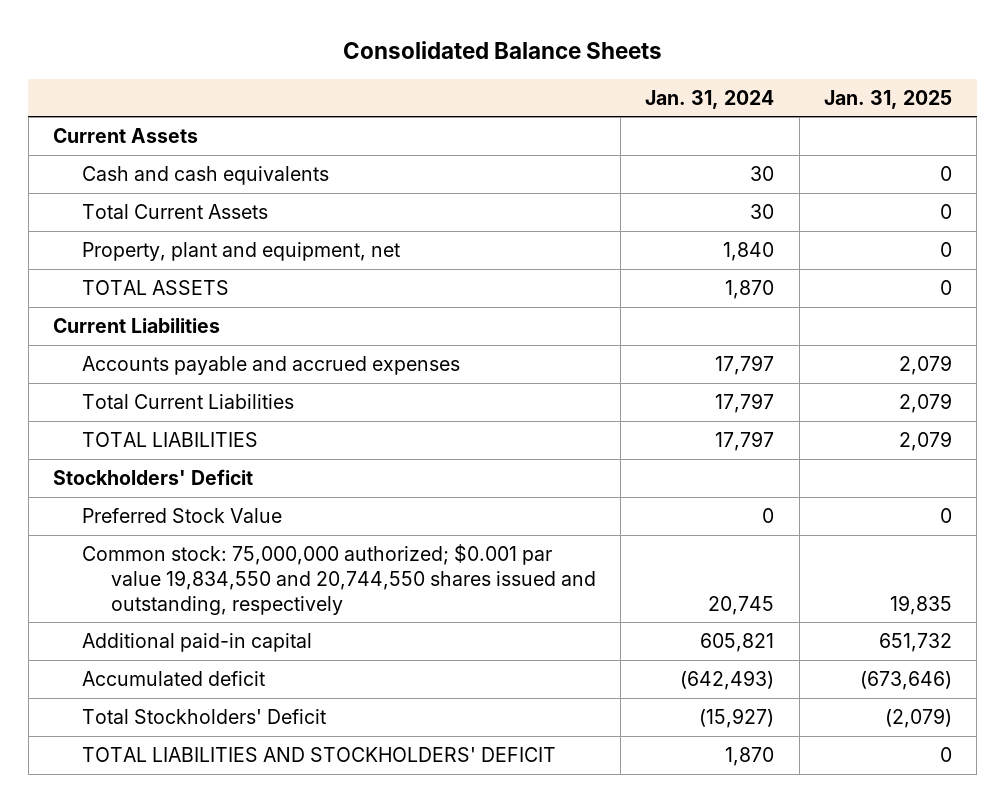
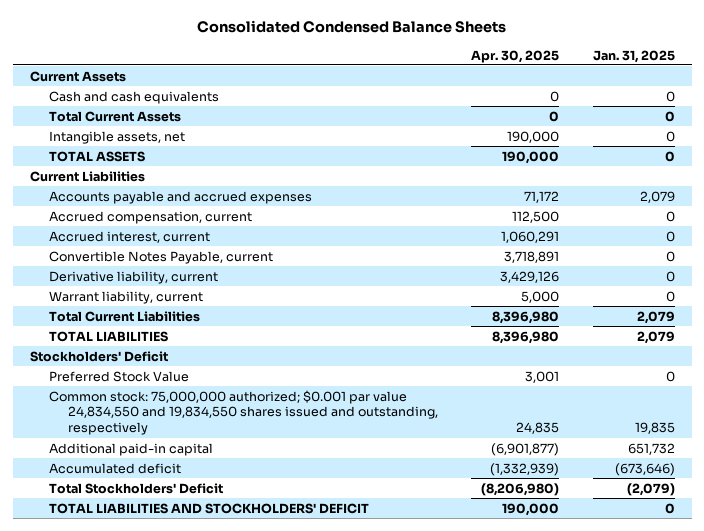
[342,41,662,60] Consolidated Balance Sheets -> [197,20,507,34] Consolidated Condensed Balance Sheets
[645,89,775,109] Jan. 31, 2024 -> none
none -> [471,49,560,63] Apr. 30, 2025
[82,241,401,261] Property, plant and equipment, net -> none
none -> [48,130,185,144] Intangible assets, net
none -> [48,210,252,224] Accrued compensation, current
none -> [48,230,210,243] Accrued interest, current
none -> [48,250,273,264] Convertible Notes Payable, current
none -> [48,270,218,284] Derivative liability, current
none -> [48,290,203,304] Warrant liability, current
[82,543,596,615] Common stock: 75,000,000 authorized; $0.001 par value 19,834,550 and 20,744,550 shares issued and outstanding, respectively -> [48,389,439,436] Common stock: 75,000,000 authorized; $0.001 par value 24,834,550 and 19,834,550 shares issued and outstanding, respectively

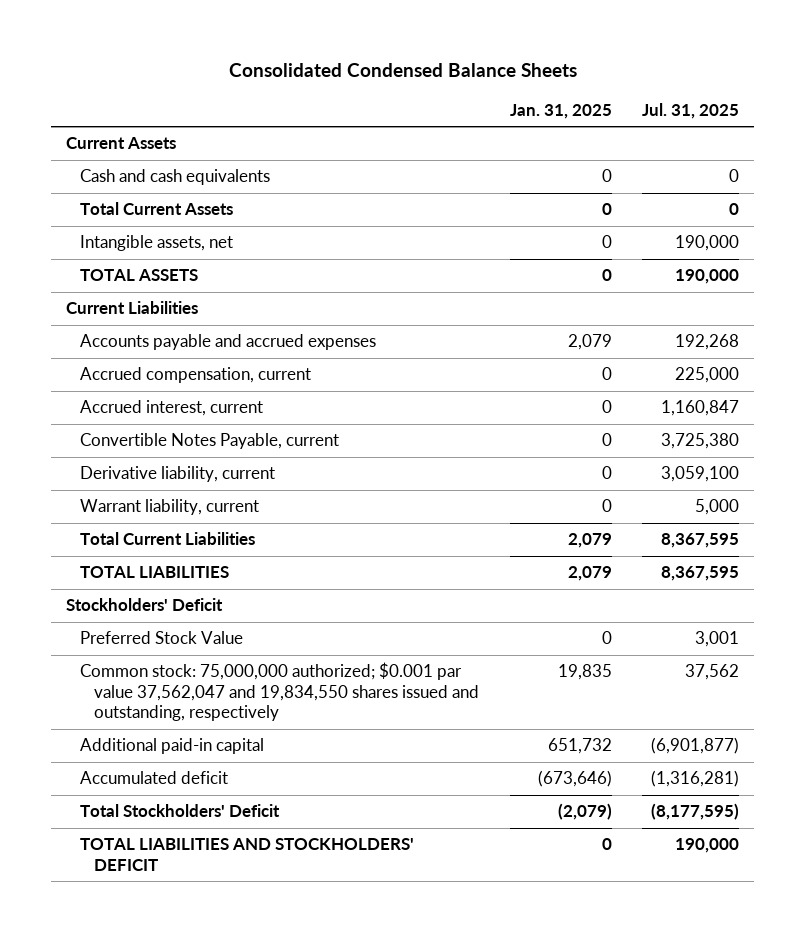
[471,49,560,63] Apr. 30, 2025 -> none
none -> [641,102,739,119] Jul. 31, 2025
[48,389,439,436] Common stock: 75,000,000 authorized; $0.001 par value 24,834,550 and 19,834,550 shares issued and outstanding, respectively -> [80,662,480,722] Common stock: 75,000,000 authorized; $0.001 par value 37,562,047 and 19,834,550 shares issued and outstanding, respectively

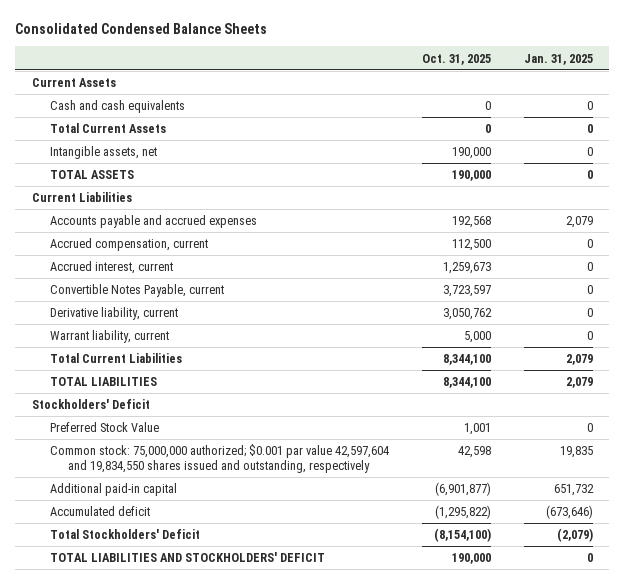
[641,102,739,119] Jul. 31, 2025 -> none
none -> [421,53,491,65] Oct. 31, 2025
[80,662,480,722] Common stock: 75,000,000 authorized; $0.001 par value 37,562,047 and 19,834,550 shares issued and outstanding, respectively -> [49,444,389,473] Common stock: 75,000,000 authorized; $0.001 par value 42,597,604 and 19,834,550 shares issued and outstanding, respectively

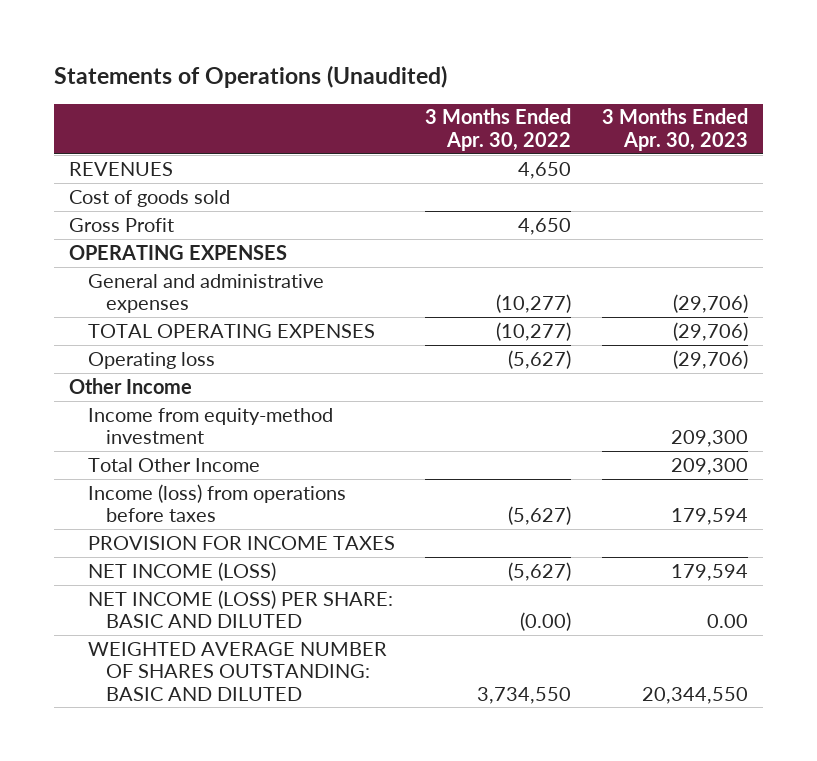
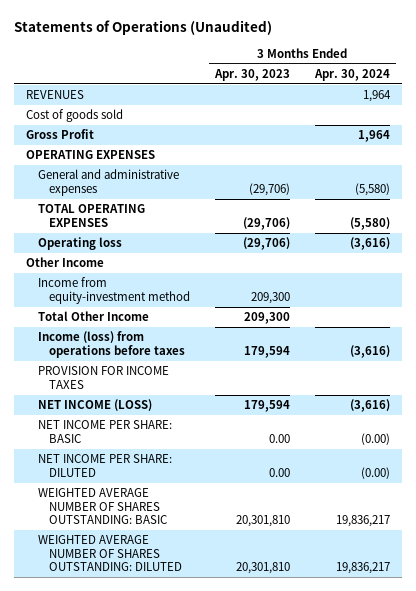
[425,108,572,151] 3 Months Ended Apr. 30, 2022 -> none
none -> [313,68,390,81] Apr. 30, 2024
[87,407,333,445] Income from equity-method investment -> [37,277,190,304] Income from equity-investment method
[87,589,393,629] NET INCOME (LOSS) PER SHARE: BASIC AND DILUTED -> [37,420,172,443] NET INCOME PER SHARE: BASIC
none -> [37,454,172,477] NET INCOME PER SHARE: DILUTED
[87,641,387,701] WEIGHTED AVERAGE NUMBER OF SHARES OUTSTANDING: BASIC AND DILUTED -> [37,488,167,525] WEIGHTED AVERAGE NUMBER OF SHARES OUTSTANDING: BASIC
[641,686,748,704] 20,344,550 -> [235,515,290,528] 20,301,810
none -> [37,535,182,572] WEIGHTED AVERAGE NUMBER OF SHARES OUTSTANDING: DILUTED

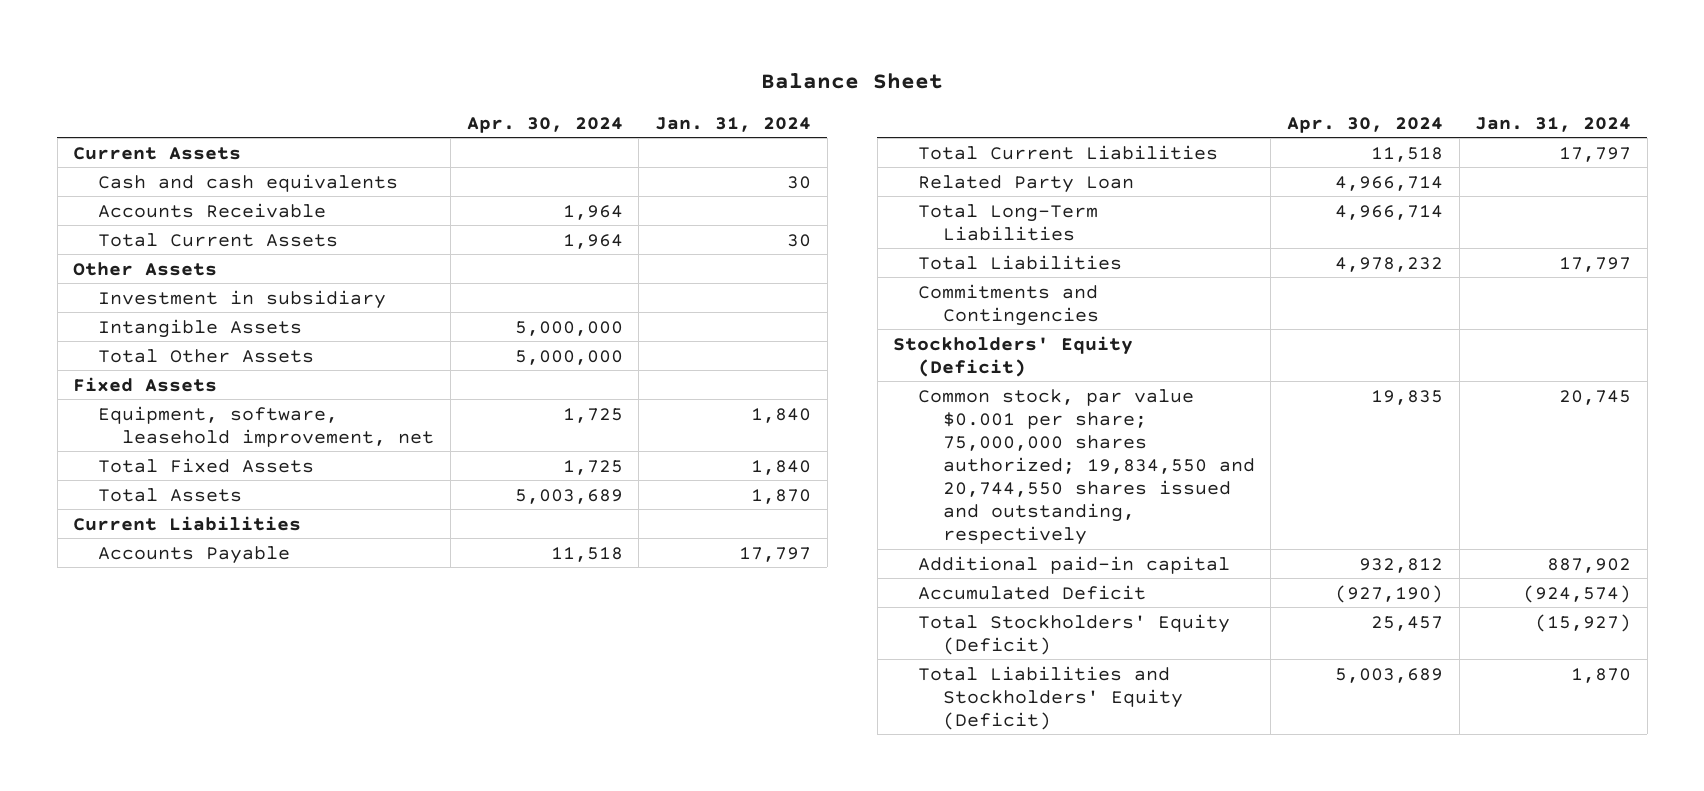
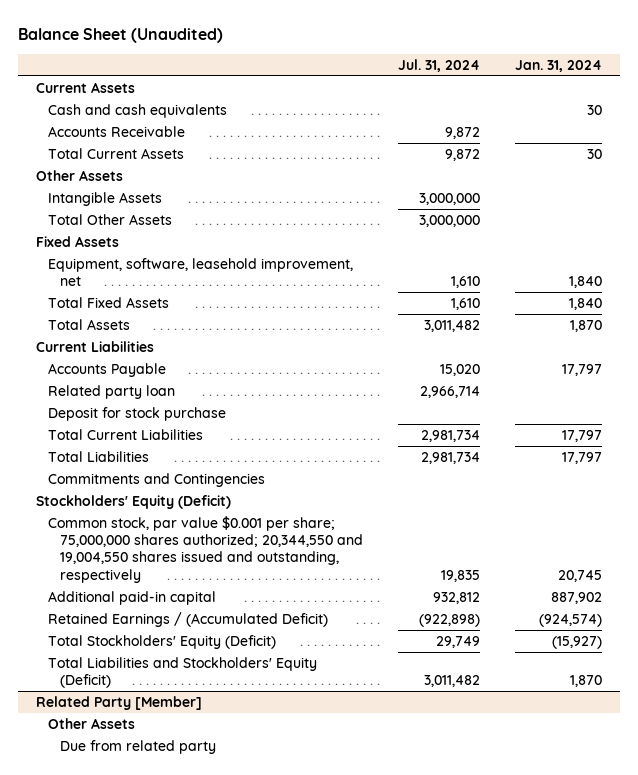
[761,73,944,90] Balance Sheet -> [18,27,224,43] Balance Sheet (Unaudited)
[466,116,623,133] Apr. 30, 2024 -> none
none -> [397,58,480,72] Jul. 31, 2024
[97,289,386,309] Investment in subsidiary -> none
none -> [47,385,175,400] Related party loan
none -> [47,407,226,422] Deposit for stock purchase
[918,174,1135,193] Related Party Loan -> none
[918,203,1099,241] Total Long-Term Liabilities -> none
[918,388,1255,546] Common stock, par value $0.001 per share; 75,000,000 shares authorized; 19,834,550 and 20,744,550 shares issued and outstanding, respectively -> [47,516,363,583] Common stock, par value $0.001 per share; 75,000,000 shares authorized; 20,344,550 and 19,004,550 shares issued and outstanding, respectively
[918,584,1147,600] Accumulated Deficit -> [47,612,328,628] Retained Earnings / (Accumulated Deficit)
none -> [35,696,202,711] Related Party [Member]
none -> [47,718,135,730] Other Assets
none -> [59,740,216,755] Due from related party

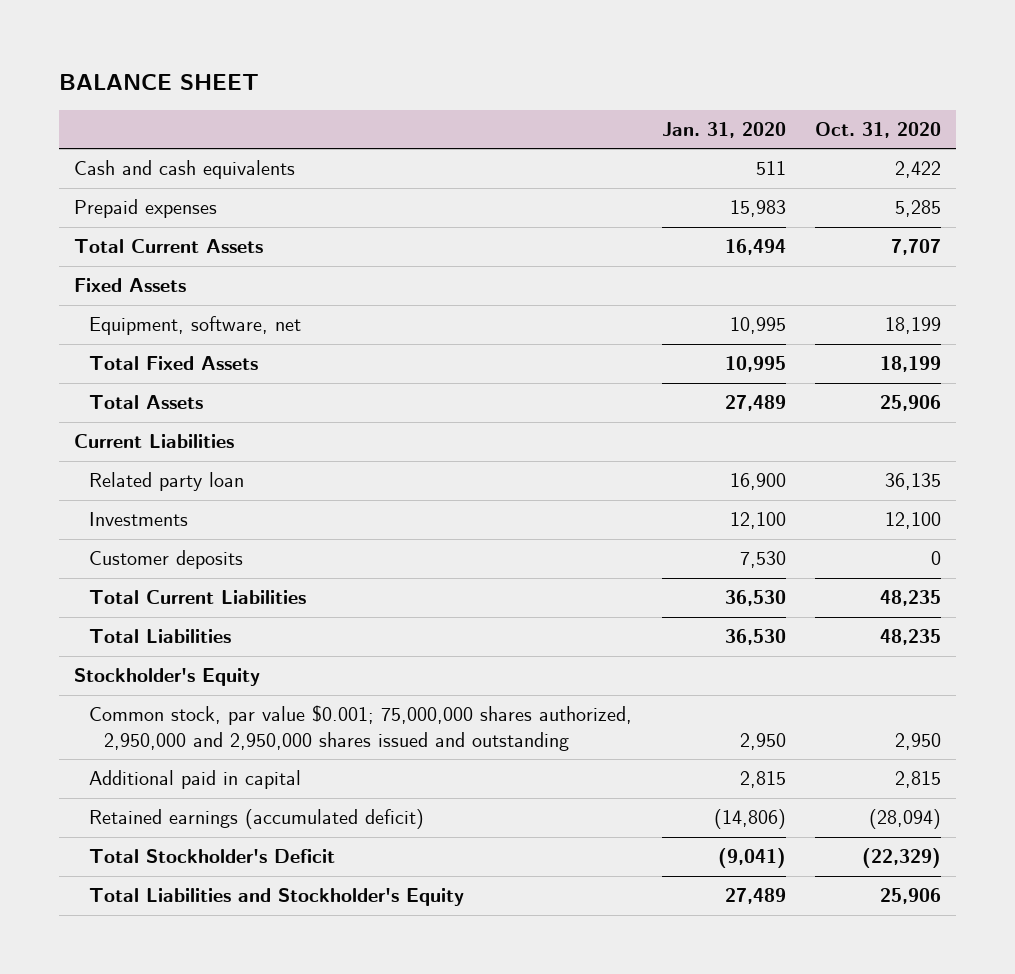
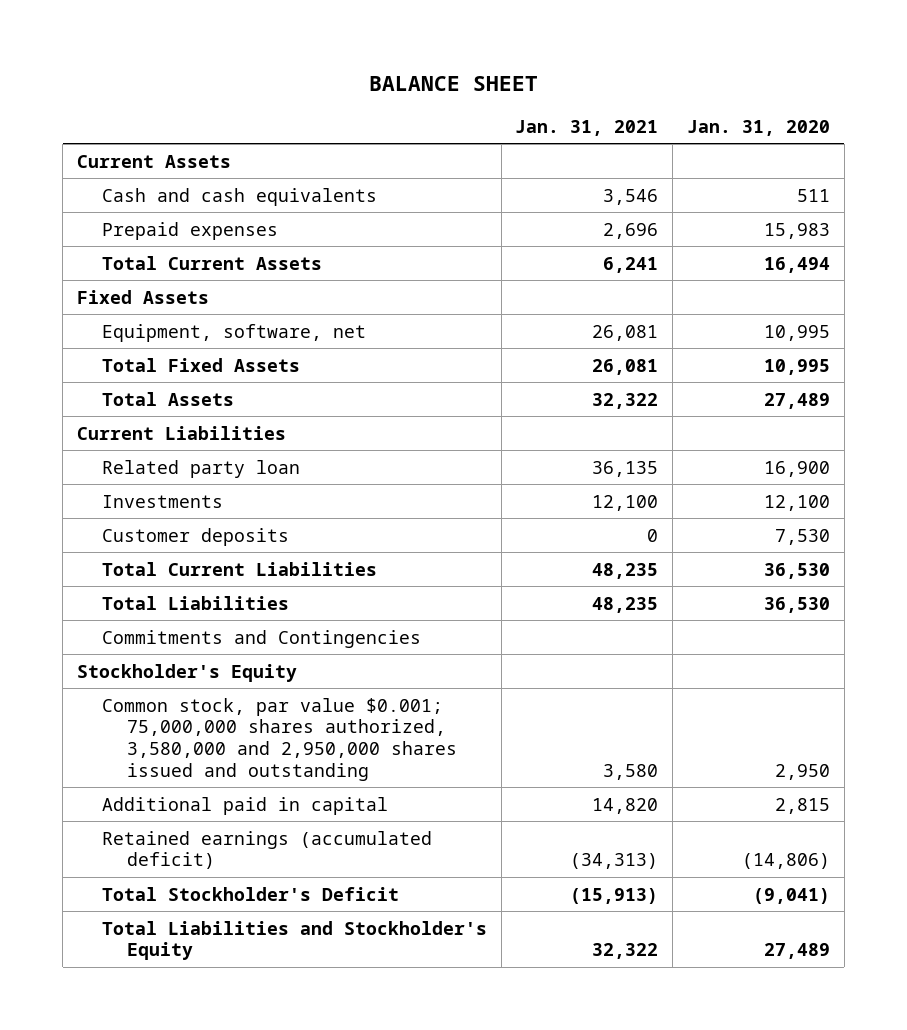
[815,122,942,139] Oct. 31, 2020 -> none
none -> [515,119,659,136] Jan. 31, 2021
none -> [77,154,232,168] Current Assets
none -> [101,629,421,648] Commitments and Contingencies
[88,705,632,751] Common stock, par value $0.001; 75,000,000 shares authorized, 2,950,000 and 2,950,000 shares issued and outstanding -> [101,697,457,781] Common stock, par value $0.001; 75,000,000 shares authorized, 3,580,000 and 2,950,000 shares issued and outstanding

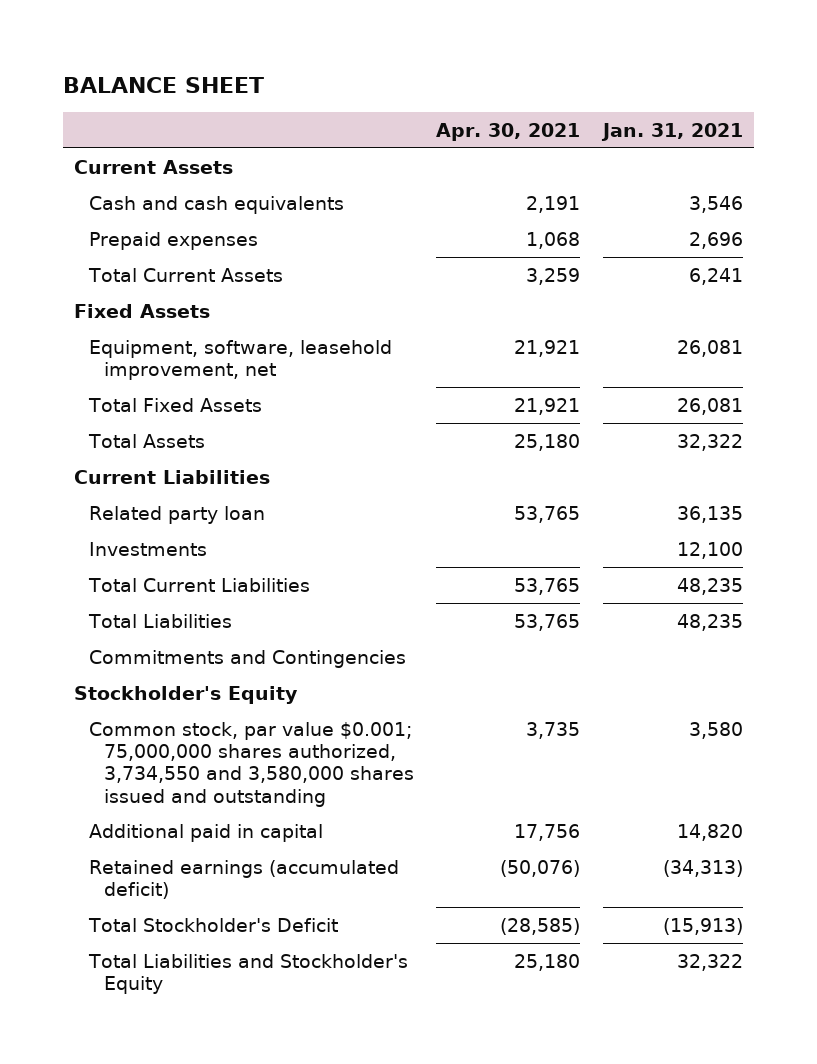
[686,119,830,136] Jan. 31, 2020 -> none
none -> [436,123,581,142] Apr. 30, 2021
[101,323,366,342] Equipment, software, net -> [89,339,393,381] Equipment, software, leasehold improvement, net
[101,527,289,546] Customer deposits -> none
[101,697,457,781] Common stock, par value $0.001; 75,000,000 shares authorized, 3,580,000 and 2,950,000 shares issued and outstanding -> [89,721,414,807] Common stock, par value $0.001; 75,000,000 shares authorized, 3,734,550 and 3,580,000 shares issued and outstanding

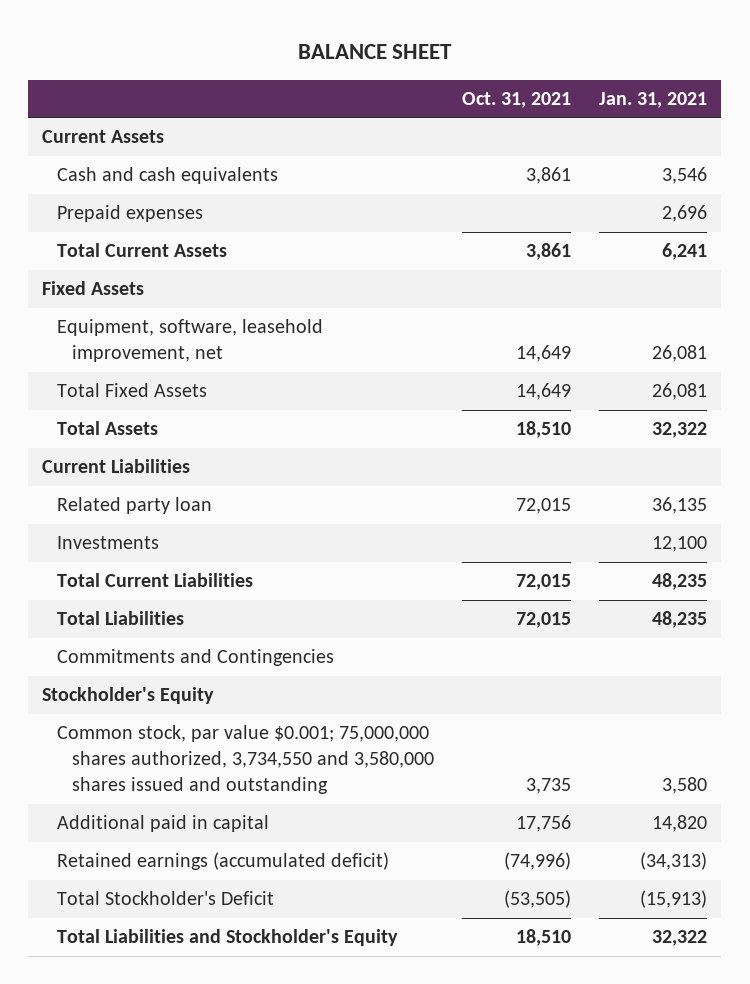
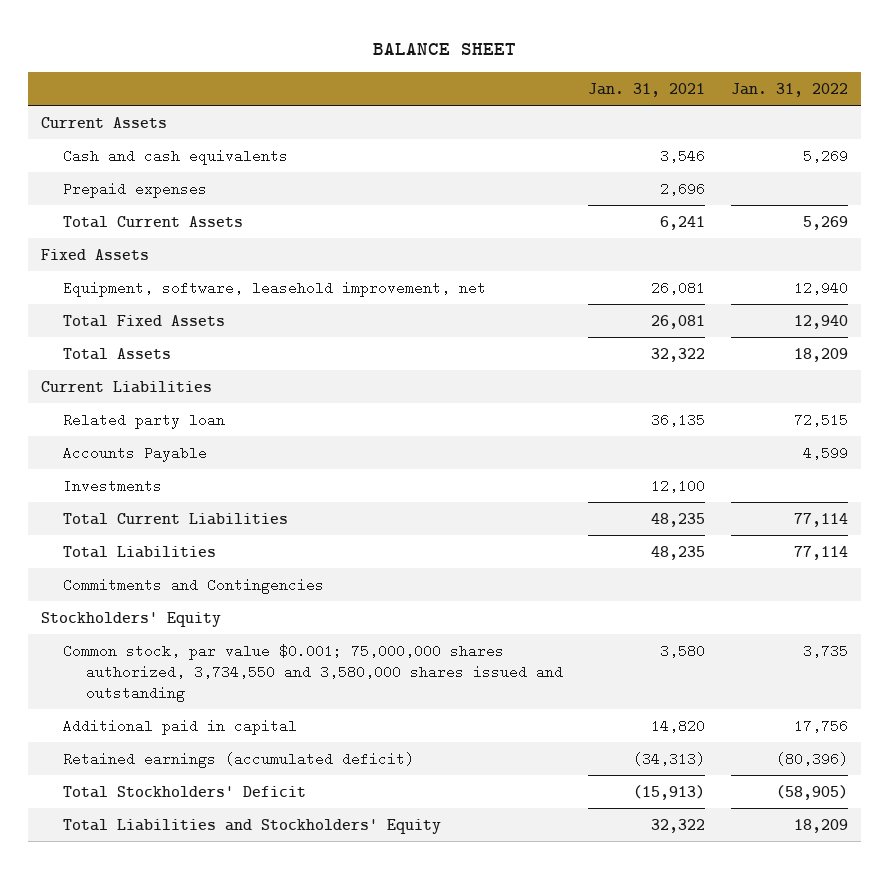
[462,92,572,109] Oct. 31, 2021 -> none
none -> [731,82,849,97] Jan. 31, 2022
none -> [63,445,208,462] Accounts Payable
[42,687,215,705] Stockholder's Equity -> [41,611,222,627] Stockholders' Equity
[57,891,275,906] Total Stockholder's Deficit -> [63,785,307,798] Total Stockholders' Deficit
[57,929,399,947] Total Liabilities and Stockholder's Equity -> [63,818,442,834] Total Liabilities and Stockholders' Equity

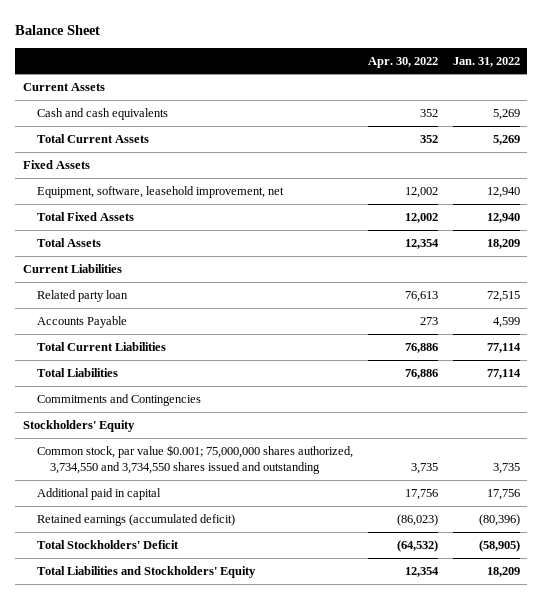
[372,42,516,55] BALANCE SHEET -> [15,25,101,36] Balance Sheet
[588,82,706,97] Jan. 31, 2021 -> none
none -> [367,56,438,68] Apr. 30, 2022
[63,181,208,198] Prepaid expenses -> none
[63,478,163,493] Investments -> none
[63,643,563,702] Common stock, par value $0.001; 75,000,000 shares authorized, 3,734,550 and 3,580,000 shares issued and outstanding -> [36,444,353,475] Common stock, par value $0.001; 75,000,000 shares authorized, 3,734,550 and 3,734,550 shares issued and outstanding

